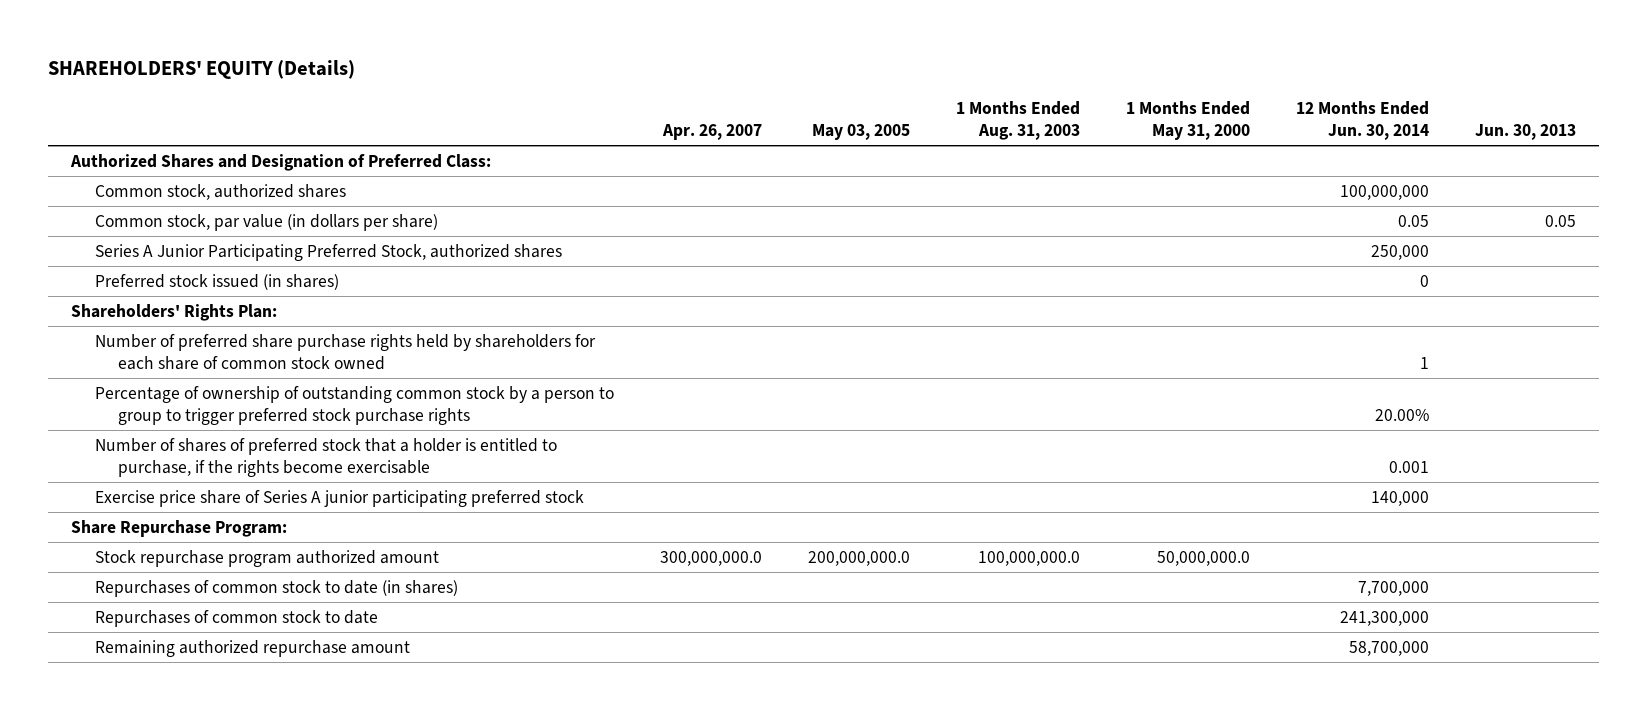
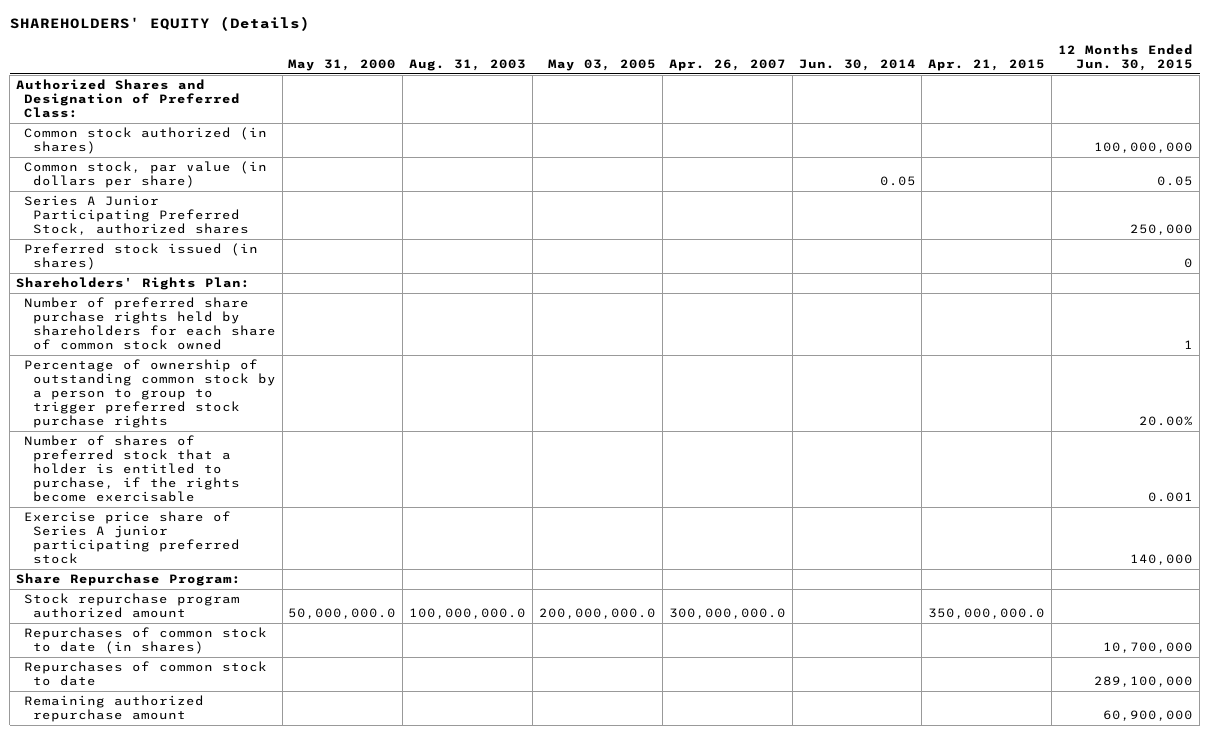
[955,100,1080,141] 1 Months Ended Aug. 31, 2003 -> none
[1126,100,1251,141] 1 Months Ended May 31, 2000 -> none
[1296,100,1430,141] 12 Months Ended Jun. 30, 2014 -> none
[1475,124,1577,141] Jun. 30, 2013 -> none
none -> [288,59,397,72] May 31, 2000
none -> [409,59,527,72] Aug. 31, 2003
none -> [798,59,916,72] Jun. 30, 2014
none -> [928,59,1046,72] Apr. 21, 2015
none -> [1058,43,1194,72] 12 Months Ended Jun. 30, 2015
[94,183,346,200] Common stock, authorized shares -> [24,126,268,155] Common stock authorized (in shares)

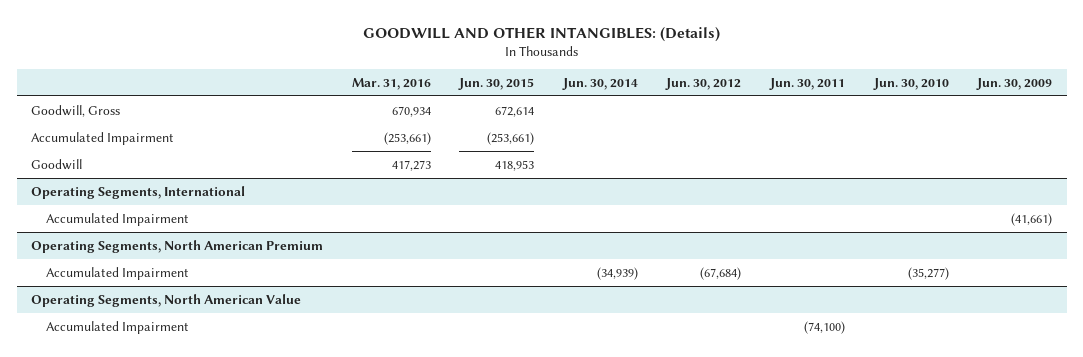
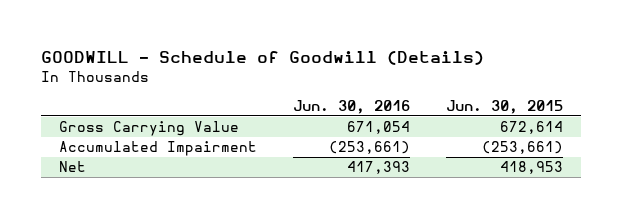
[362,26,720,42] GOODWILL AND OTHER INTANGIBLES: (Details) -> [41,50,485,65] GOODWILL - Schedule of Goodwill (Details)
[351,77,431,90] Mar. 31, 2016 -> none
[561,77,638,90] Jun. 30, 2014 -> none
[665,77,742,90] Jun. 30, 2012 -> none
[769,77,846,90] Jun. 30, 2011 -> none
[872,77,949,90] Jun. 30, 2010 -> none
[976,77,1053,90] Jun. 30, 2009 -> none
none -> [292,99,410,114] Jun. 30, 2016
[30,104,120,117] Goodwill, Gross -> [59,121,240,137] Gross Carrying Value
[30,185,245,199] Operating Segments, International -> none
[46,212,190,226] Accumulated Impairment -> none
[30,239,323,253] Operating Segments, North American Premium -> none
[46,266,190,280] Accumulated Impairment -> none
[30,293,301,307] Operating Segments, North American Value -> none
[46,320,190,334] Accumulated Impairment -> none
[30,158,82,170] Goodwill -> [59,161,87,173] Net

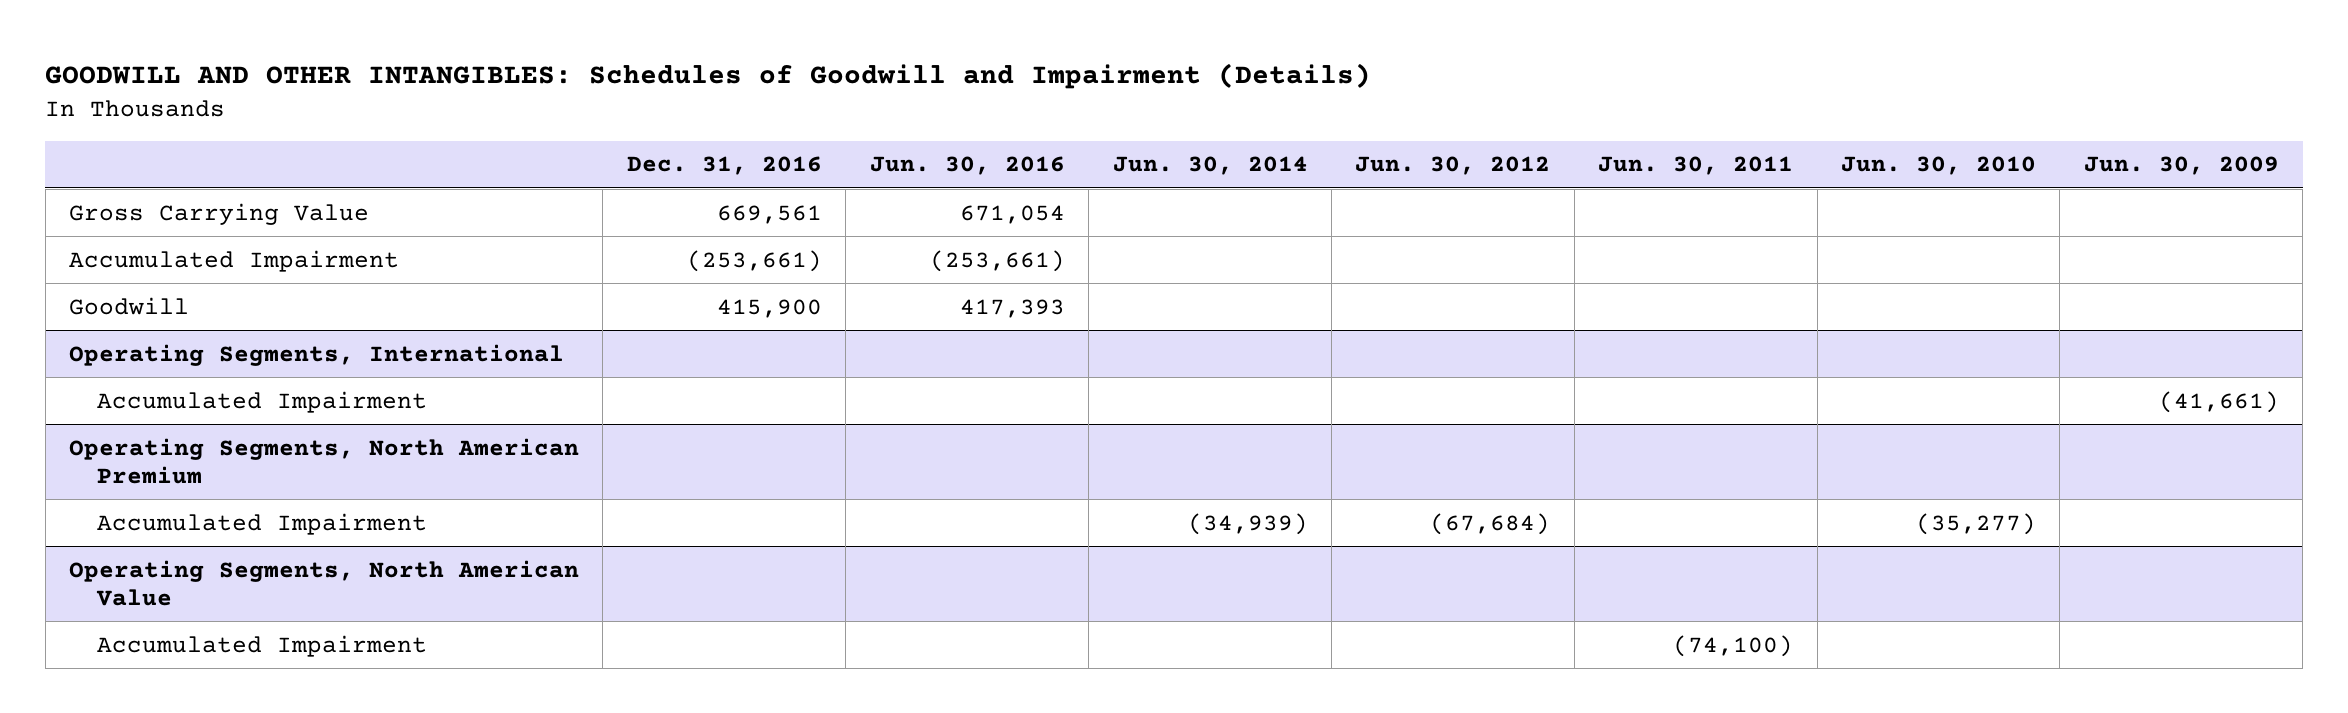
[41,50,485,65] GOODWILL - Schedule of Goodwill (Details) -> [45,63,1372,90] GOODWILL AND OTHER INTANGIBLES: Schedules of Goodwill and Impairment (Details)
[445,99,563,114] Jun. 30, 2015 -> none
none -> [626,156,822,176] Dec. 31, 2016
none -> [1112,156,1308,176] Jun. 30, 2014
none -> [1355,156,1551,176] Jun. 30, 2012
none -> [1598,156,1794,176] Jun. 30, 2011
none -> [1841,156,2037,176] Jun. 30, 2010
none -> [2083,156,2279,176] Jun. 30, 2009
[59,161,87,173] Net -> [68,296,189,315] Goodwill
none -> [68,343,564,366] Operating Segments, International
none -> [96,390,427,413] Accumulated Impairment
none -> [68,437,579,484] Operating Segments, North American Premium
none -> [96,512,427,535] Accumulated Impairment
none -> [68,559,579,606] Operating Segments, North American Value
none -> [96,634,427,657] Accumulated Impairment

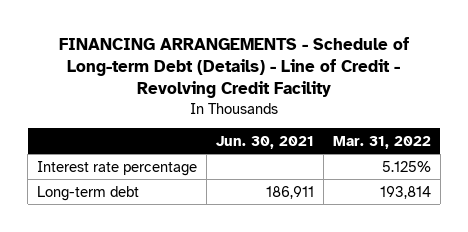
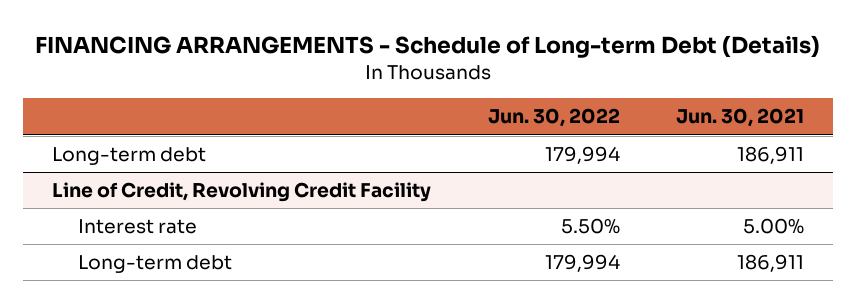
[59,36,410,99] FINANCING ARRANGEMENTS - Schedule of Long-term Debt (Details) - Line of Credit - Revolving Credit Facility -> [35,35,821,59] FINANCING ARRANGEMENTS - Schedule of Long-term Debt (Details)
[333,135,432,149] Mar. 31, 2022 -> none
none -> [487,108,620,128] Jun. 30, 2022
[37,160,198,176] Interest rate percentage -> none
none -> [51,182,431,203] Line of Credit, Revolving Credit Facility
none -> [77,219,197,235] Interest rate
none -> [77,255,232,274] Long-term debt

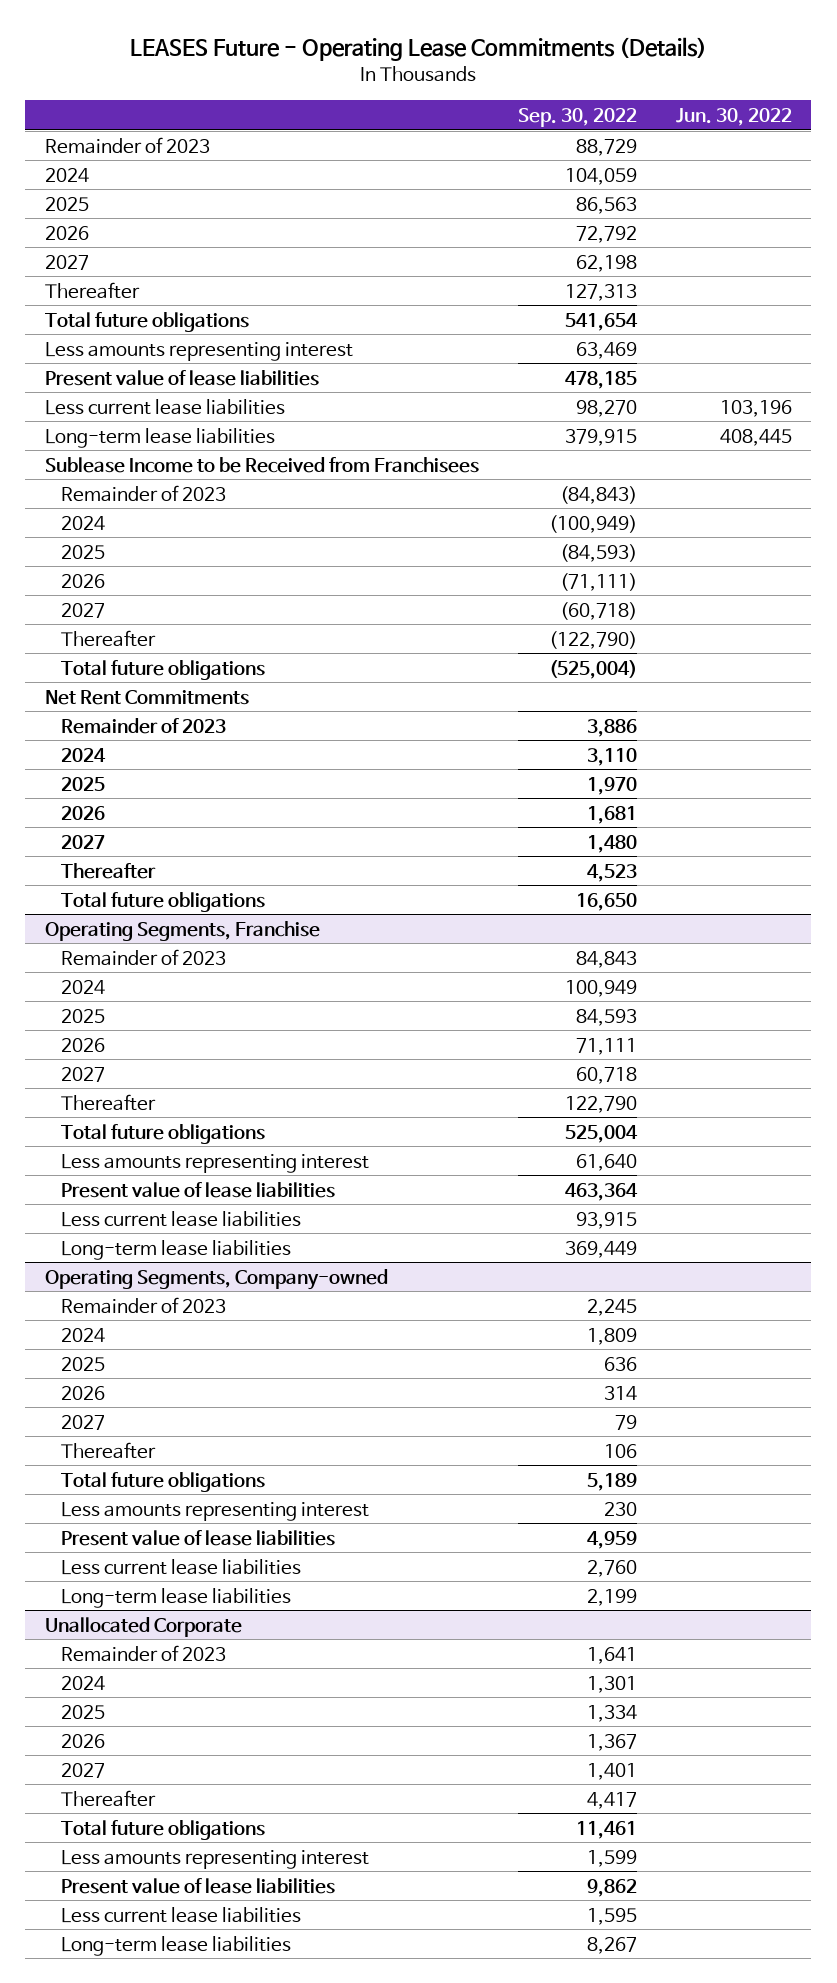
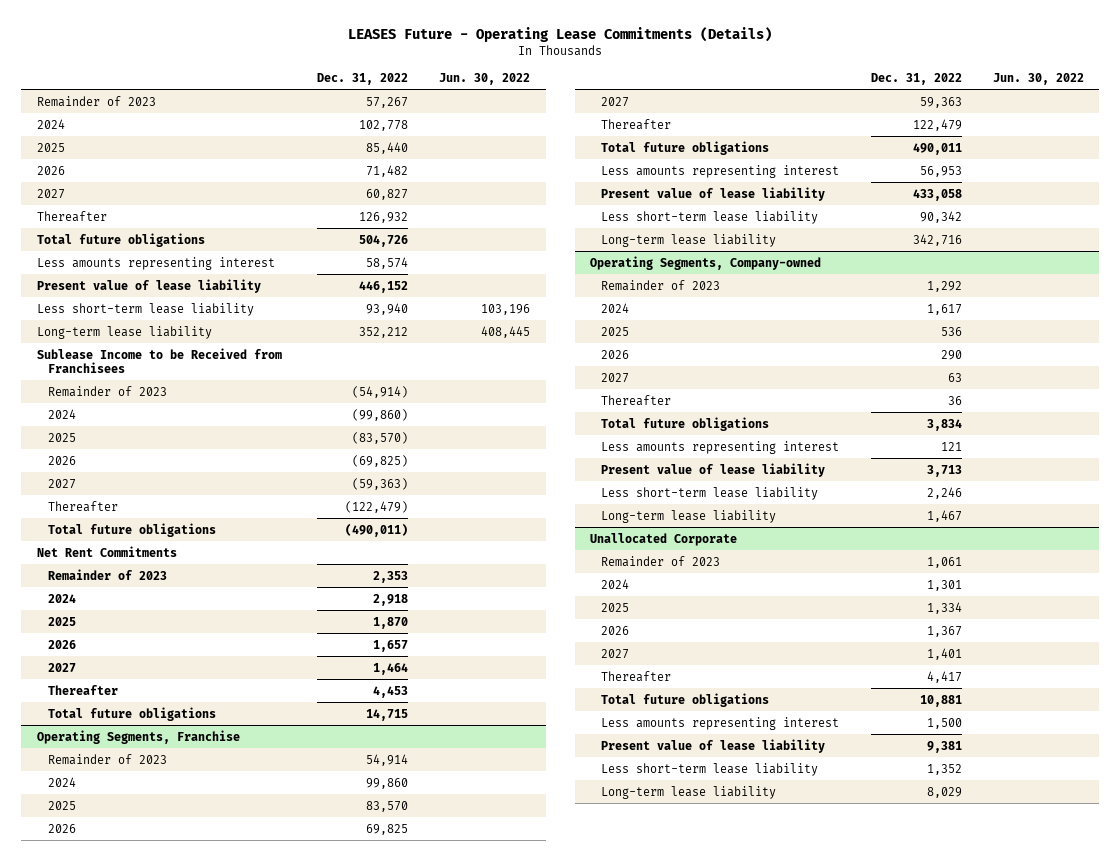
[517,107,637,127] Sep. 30, 2022 -> none
none -> [316,72,408,85] Dec. 31, 2022
[44,369,319,386] Present value of lease liabilities -> [36,278,261,293] Present value of lease liability
[44,398,285,415] Less current lease liabilities -> [36,302,254,316] Less short-term lease liability
[44,427,275,448] Long-term lease liabilities -> [36,325,212,339] Long-term lease liability
[61,1181,336,1198] Present value of lease liabilities -> [601,186,826,201] Present value of lease liability
[61,1210,302,1227] Less current lease liabilities -> [601,210,819,224] Less short-term lease liability
[61,1239,292,1260] Long-term lease liabilities -> [601,233,777,247] Long-term lease liability
[61,1529,336,1546] Present value of lease liabilities -> [601,462,826,477] Present value of lease liability
[61,1558,302,1575] Less current lease liabilities -> [601,486,819,500] Less short-term lease liability
[61,1587,292,1608] Long-term lease liabilities -> [601,509,777,523] Long-term lease liability
[61,1877,336,1894] Present value of lease liabilities -> [601,738,826,753] Present value of lease liability
[61,1906,302,1923] Less current lease liabilities -> [601,762,819,776] Less short-term lease liability
[61,1935,292,1956] Long-term lease liabilities -> [601,785,777,799] Long-term lease liability

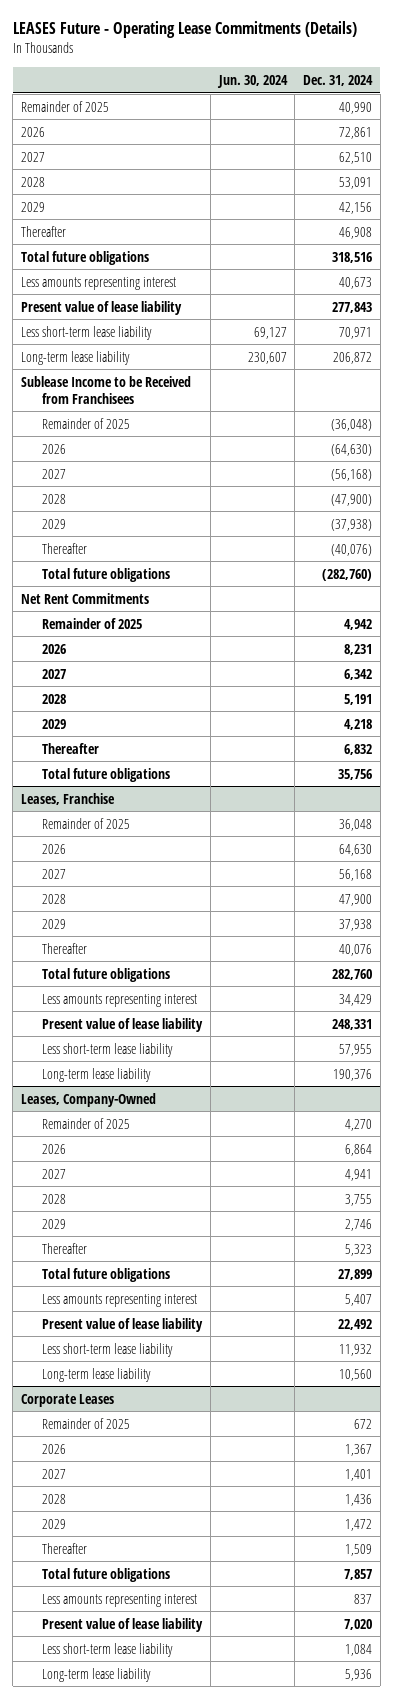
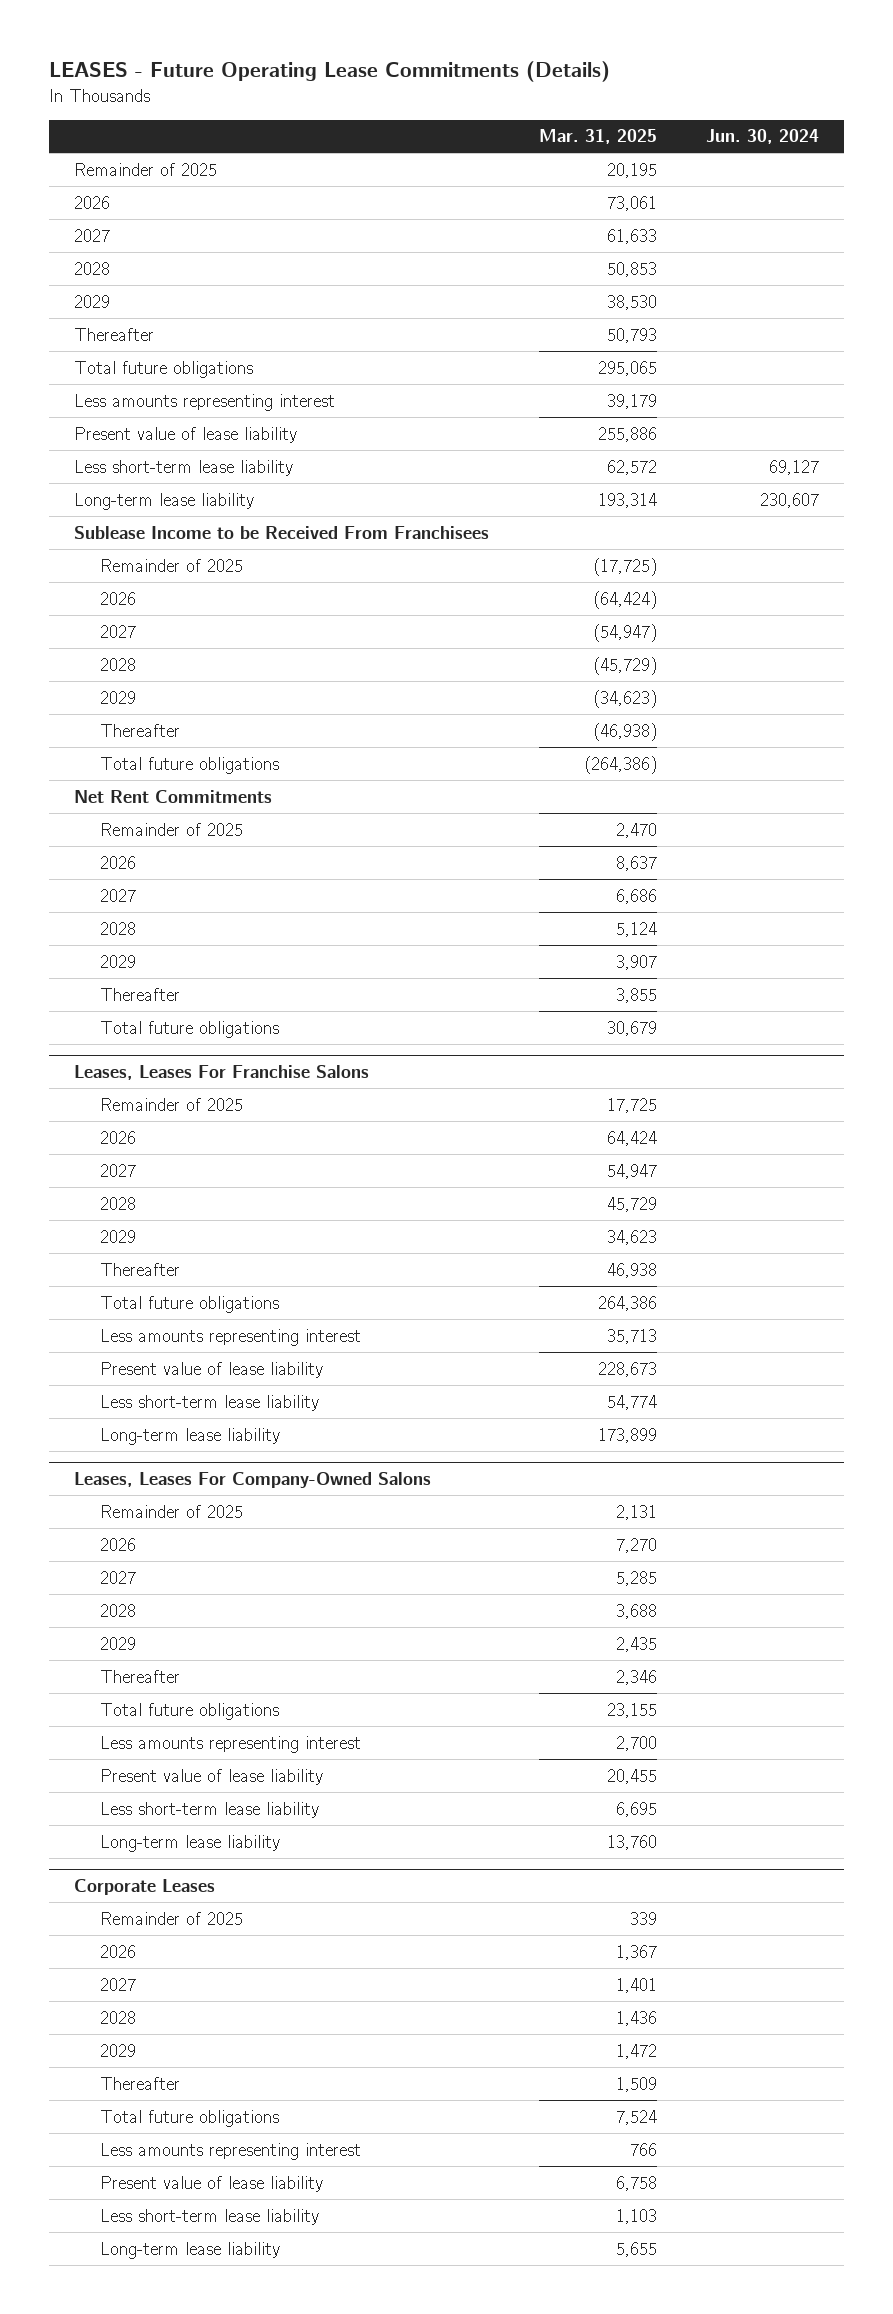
[12,21,357,39] LEASES Future - Operating Lease Commitments (Details) -> [49,61,611,83] LEASES - Future Operating Lease Commitments (Details)
[303,74,374,86] Dec. 31, 2024 -> none
none -> [538,129,657,145] Mar. 31, 2025
[20,375,191,404] Sublease Income to be Received from Franchisees -> [74,525,490,539] Sublease Income to be Received From Franchisees
[20,792,115,805] Leases, Franchise -> [74,1064,370,1080] Leases, Leases For Franchise Salons
[20,1092,156,1107] Leases, Company-Owned -> [74,1471,432,1488] Leases, Leases For Company-Owned Salons

